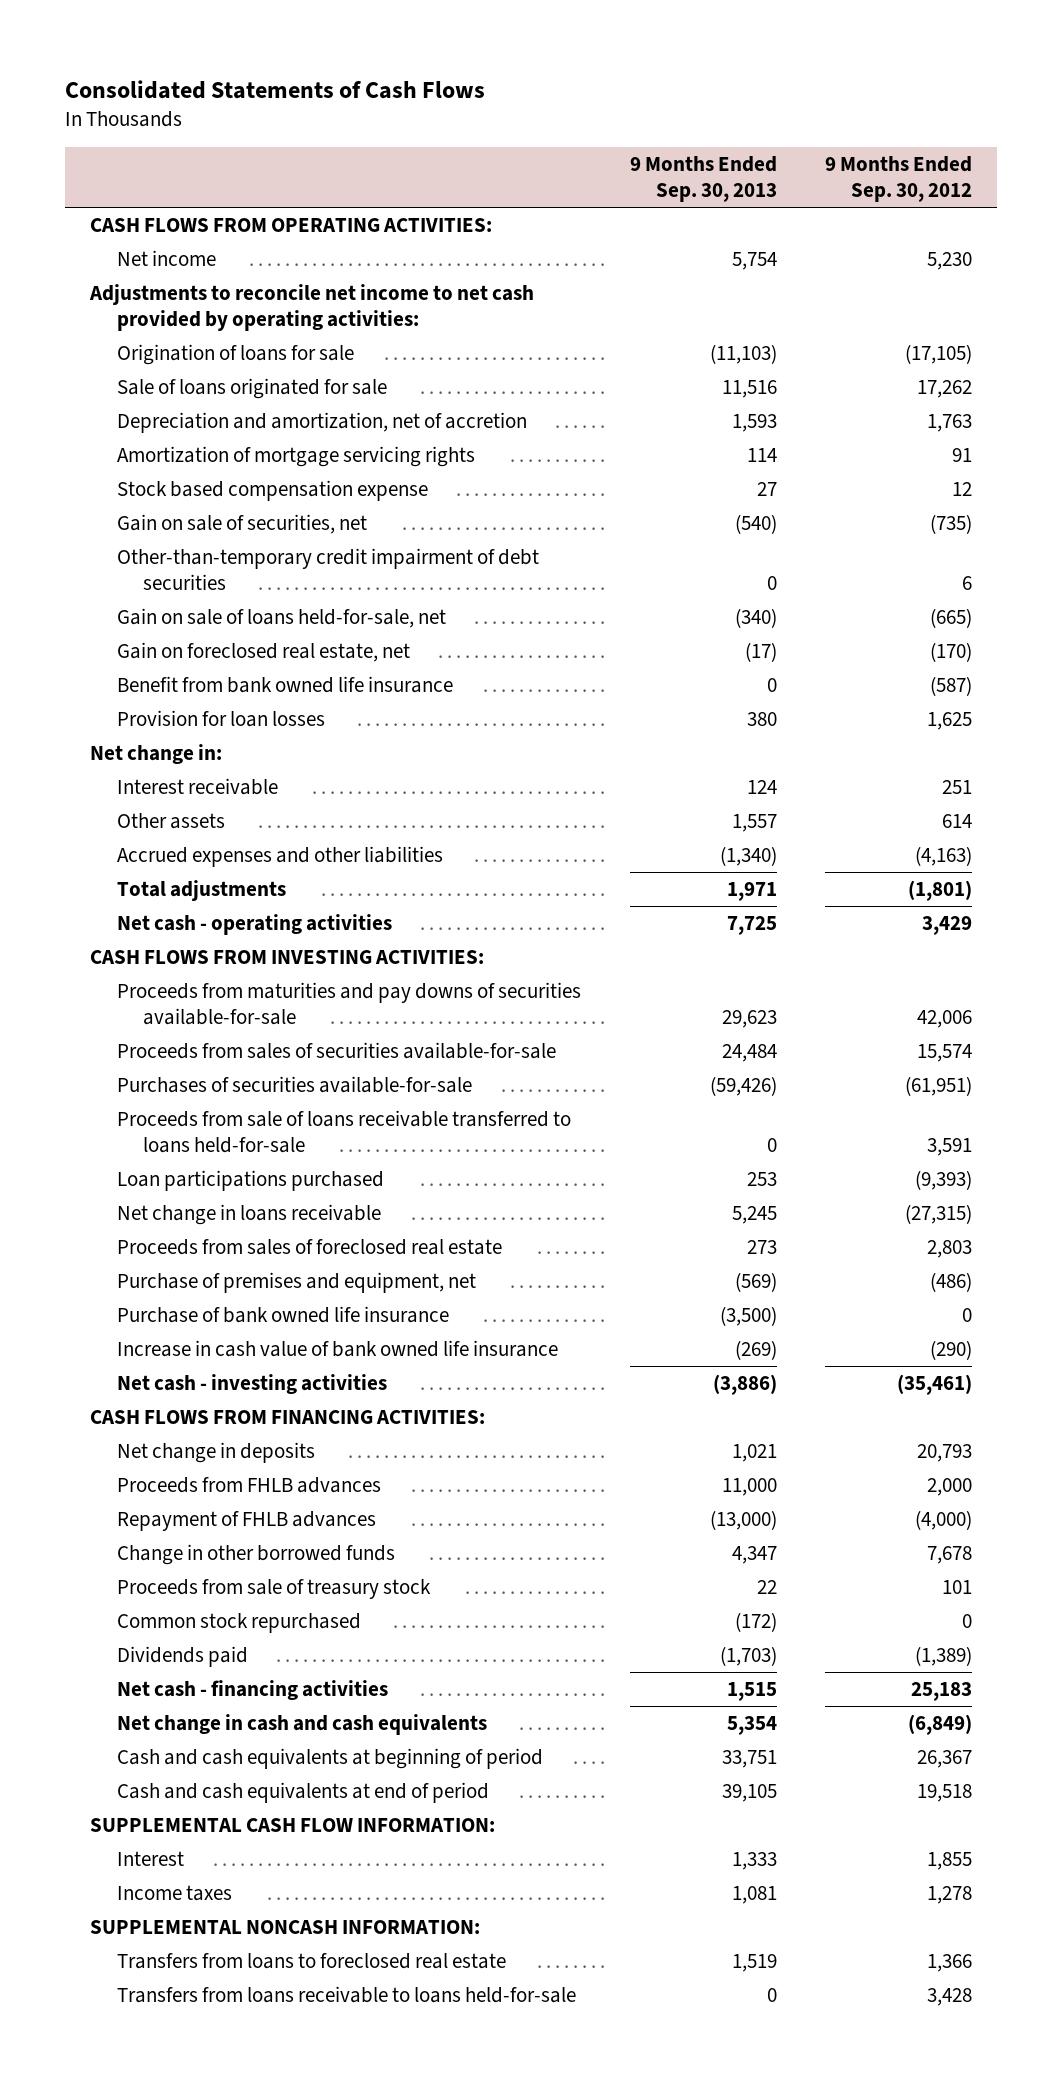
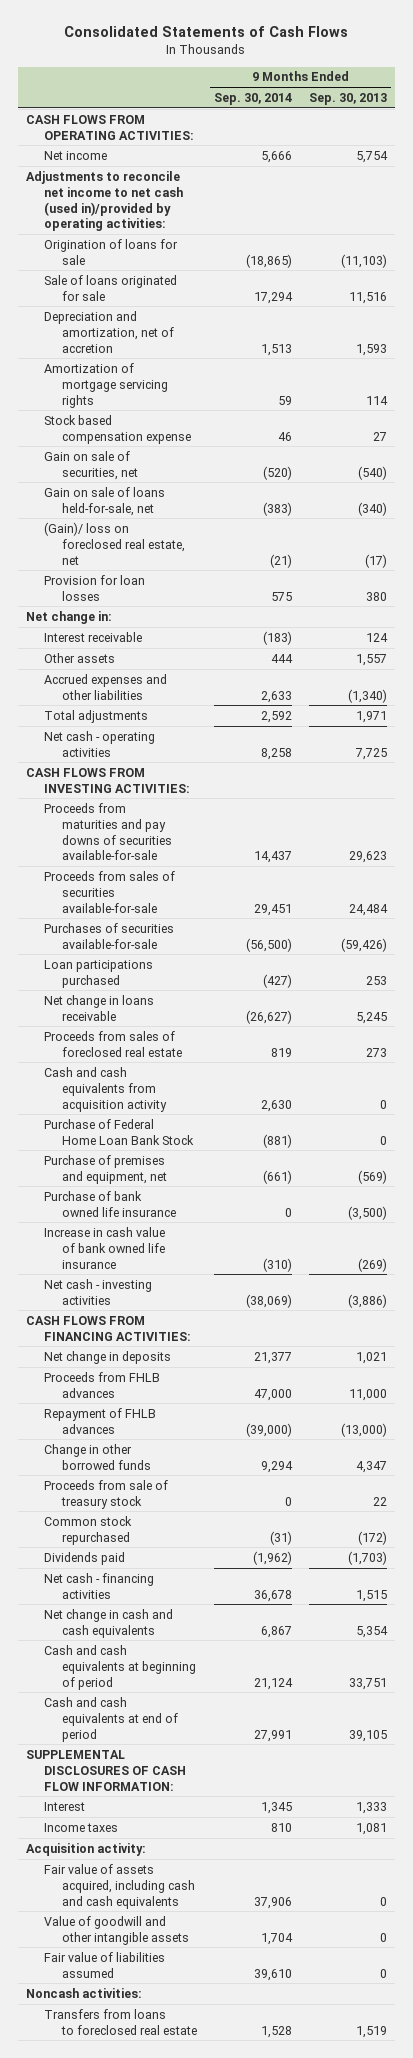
[825,156,973,203] 9 Months Ended Sep. 30, 2012 -> none
none -> [214,92,293,105] Sep. 30, 2014
[88,284,534,331] Adjustments to reconcile net income to net cash provided by operating activities: -> [25,170,184,232] Adjustments to reconcile net income to net cash (used in)/provided by operating activities:
[116,548,539,590] Other-than-temporary credit impairment of debt securities -> none
[116,676,453,694] Benefit from bank owned life insurance -> none
[116,642,410,663] Gain on foreclosed real estate, net -> [44,521,186,565] (Gain)/ loss on foreclosed real estate, net
[116,1110,571,1153] Proceeds from sale of loans receivable transferred to loans held-for-sale -> none
none -> [44,1066,168,1112] Cash and cash equivalents from acquisition activity
none -> [44,1118,195,1145] Purchase of Federal Home Loan Bank Stock
[89,1818,495,1833] SUPPLEMENTAL CASH FLOW INFORMATION: -> [25,1749,187,1791] SUPPLEMENTAL DISCLOSURES OF CASH FLOW INFORMATION:
none -> [25,1842,146,1856] Acquisition activity:
none -> [44,1863,196,1909] Fair value of assets acquired, including cash and cash equivalents
none -> [44,1915,190,1945] Value of goodwill and other intangible assets
none -> [44,1951,166,1978] Fair value of liabilities assumed
[89,1920,480,1935] SUPPLEMENTAL NONCASH INFORMATION: -> [25,1987,142,1998] Noncash activities:
[116,1986,576,2004] Transfers from loans receivable to loans held-for-sale -> none

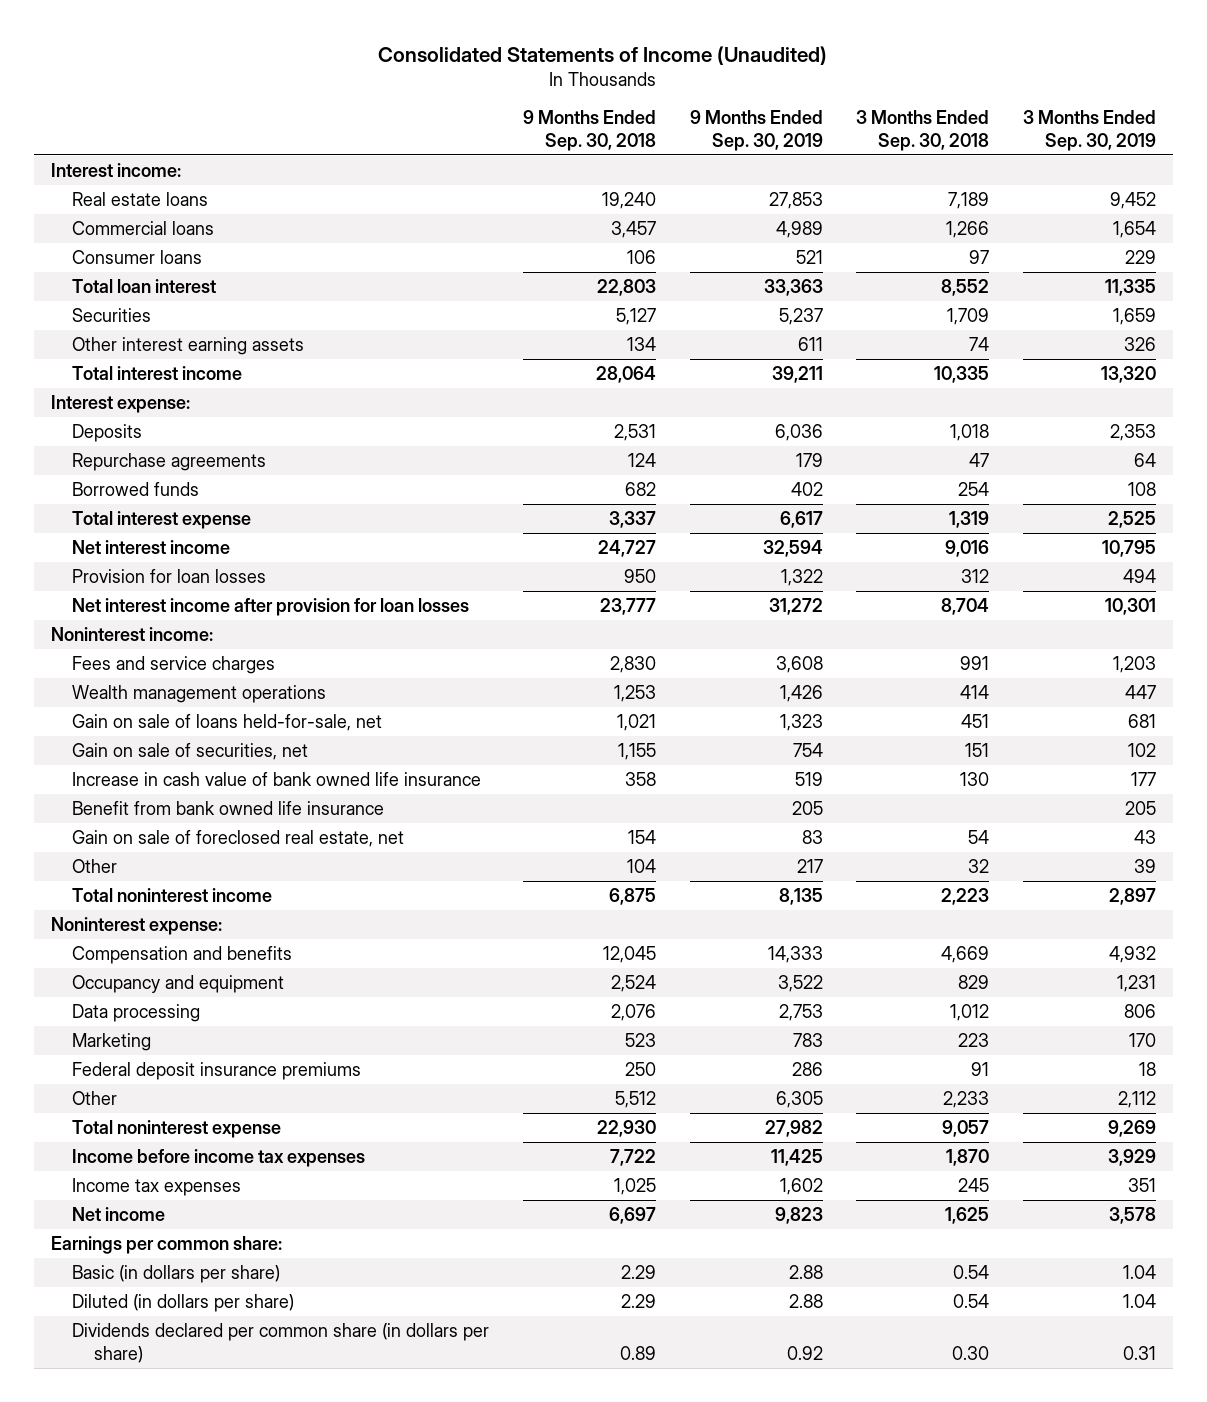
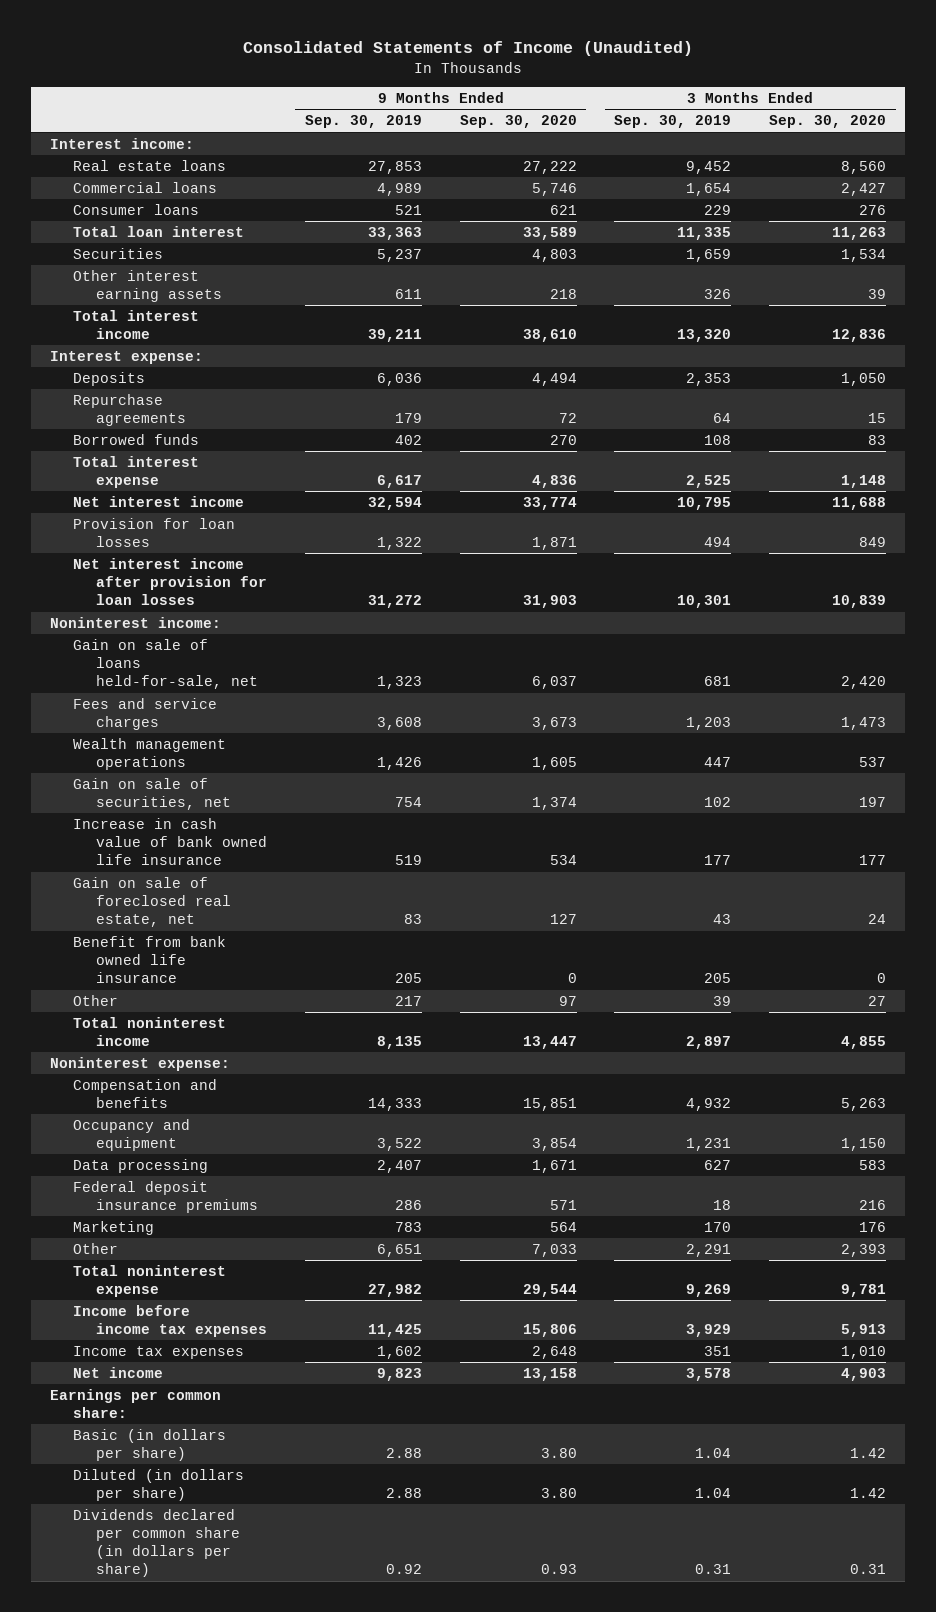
[522,110,656,152] 9 Months Ended Sep. 30, 2018 -> none
[856,110,990,152] 3 Months Ended Sep. 30, 2018 -> none
none -> [459,115,577,129] Sep. 30, 2020
none -> [769,115,887,129] Sep. 30, 2020
[72,713,383,731] Gain on sale of loans held-for-sale, net -> [73,638,258,690] Gain on sale of loans held-for-sale, net
[72,800,385,815] Benefit from bank owned life insurance -> [73,935,227,984] Benefit from bank owned life insurance
[778,1003,823,1021] 2,753 -> [376,1159,422,1173] 2,407
[1123,1003,1156,1018] 806 -> [704,1159,732,1170] 627
[72,1032,152,1051] Marketing -> [73,1220,155,1235] Marketing
[775,1090,823,1108] 6,305 -> [376,1243,422,1257] 6,651
[1117,1090,1156,1108] 2,112 -> [686,1243,732,1257] 2,291

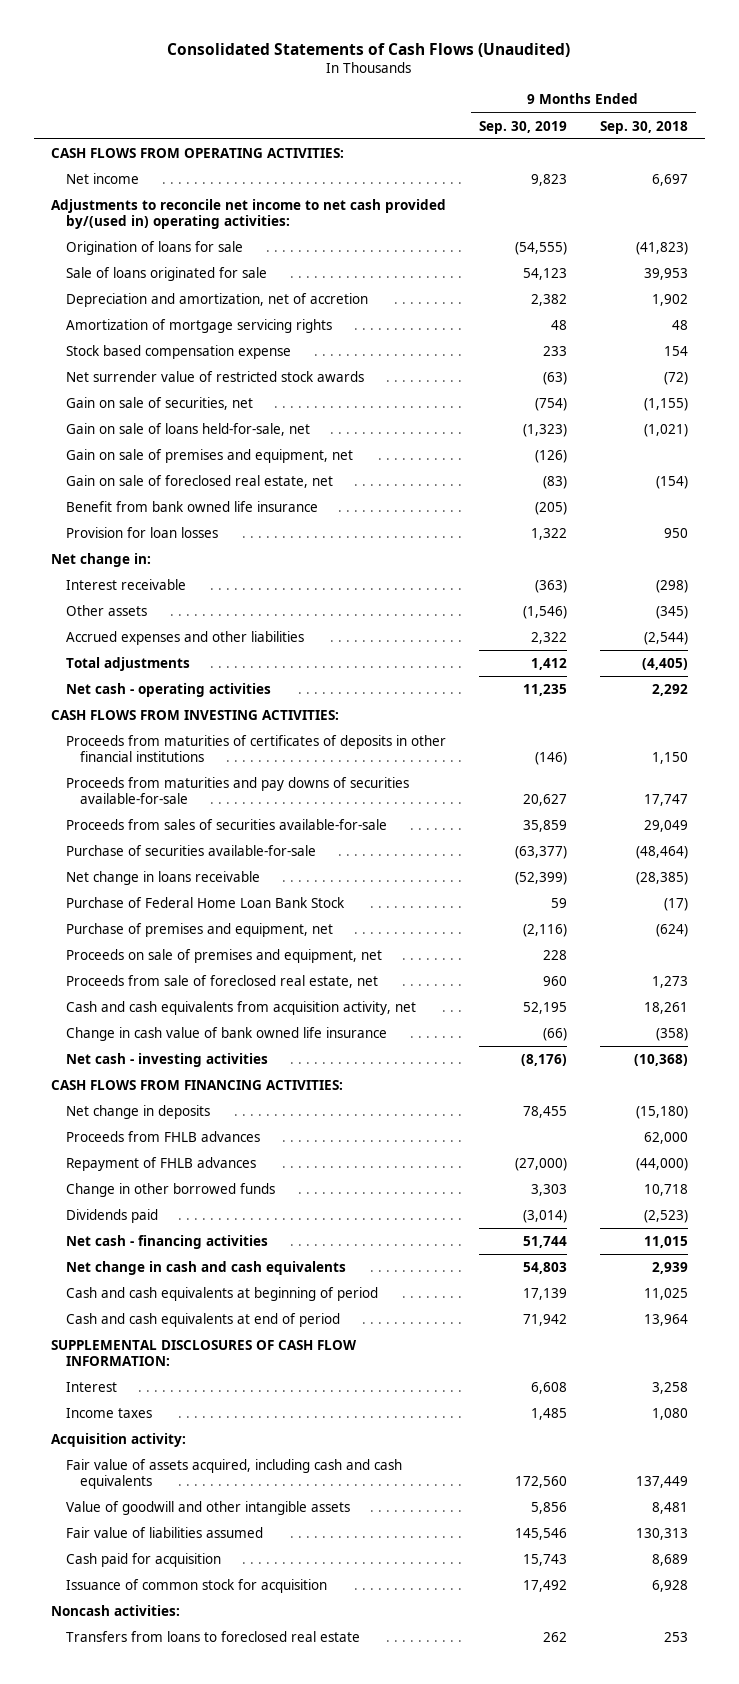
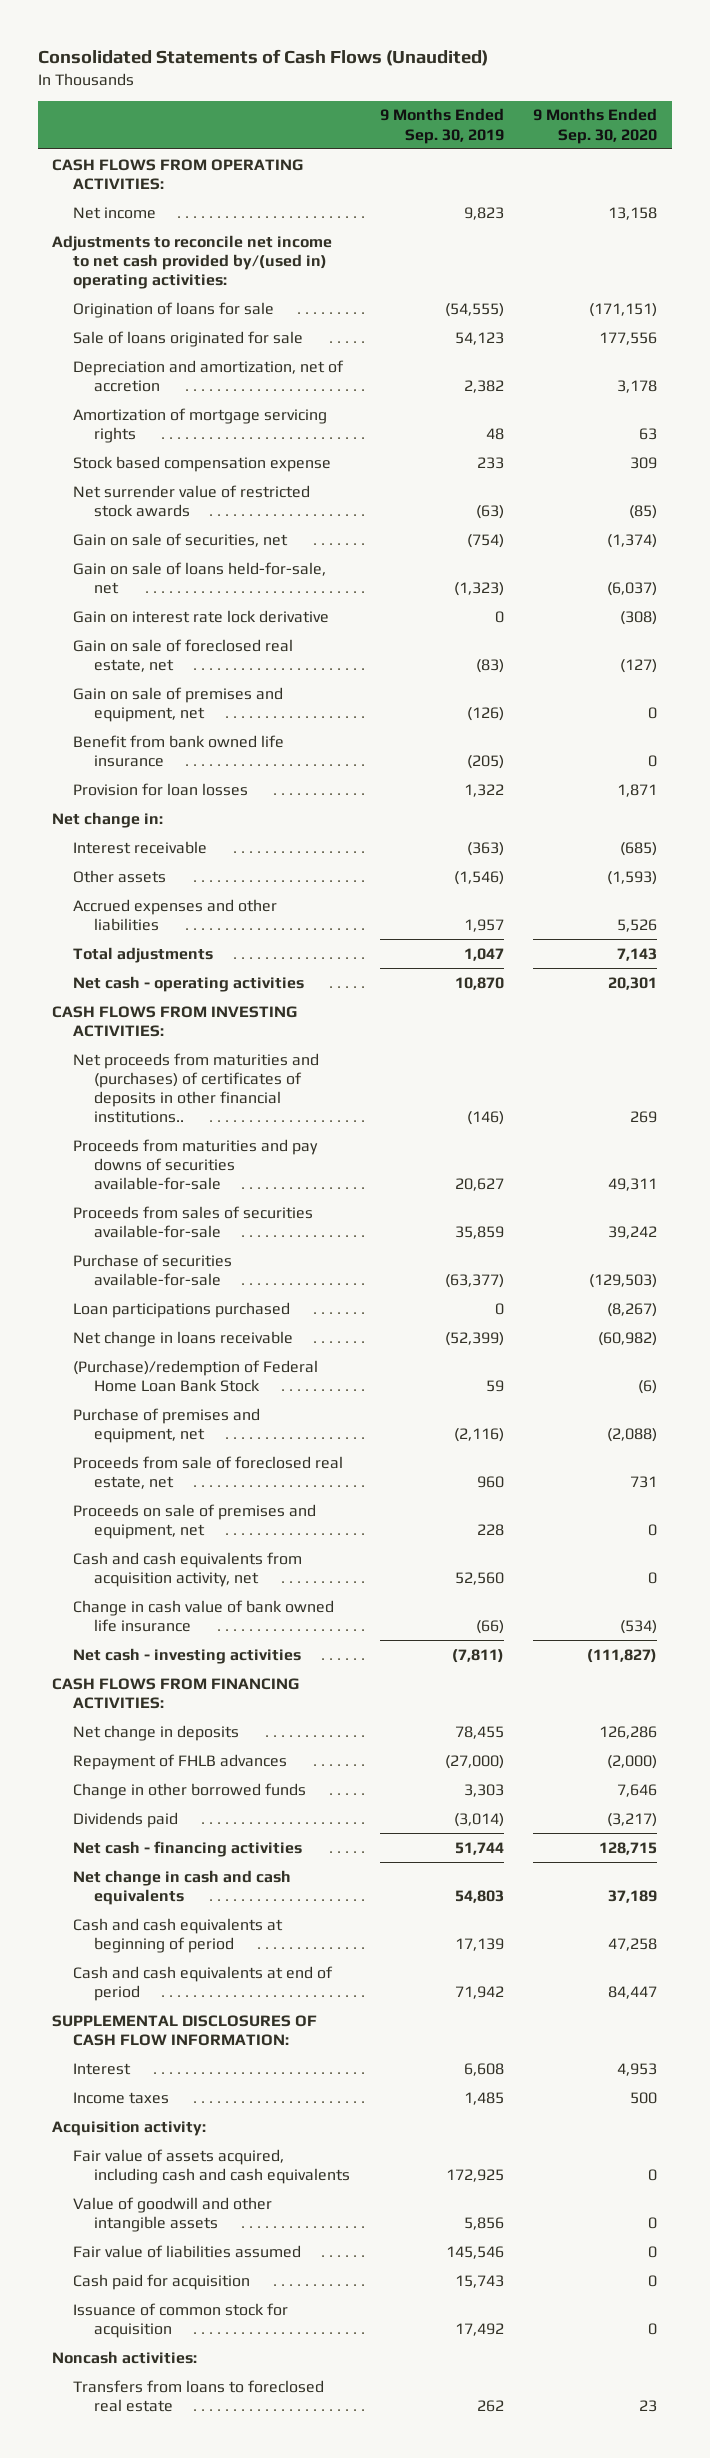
[599,120,688,134] Sep. 30, 2018 -> none
none -> [533,108,658,144] 9 Months Ended Sep. 30, 2020
none -> [73,609,330,623] Gain on interest rate lock derivative
[65,448,353,463] Gain on sale of premises and equipment, net -> [73,686,284,722] Gain on sale of premises and equipment, net
[530,631,567,644] 2,322 -> [463,918,504,932] 1,957
[530,657,567,670] 1,412 -> [463,947,504,961] 1,047
[522,683,567,696] 11,235 -> [454,976,504,990] 10,870
[65,734,446,762] Proceeds from maturities of certificates of deposits in other financial institutions -> [73,1052,320,1124] Net proceeds from maturities and (purchases) of certificates of deposits in other financial institutions..
none -> [73,1301,291,1318] Loan participations purchased
[65,896,345,908] Purchase of Federal Home Loan Bank Stock -> [73,1359,319,1392] (Purchase)/redemption of Federal Home Loan Bank Stock
[65,948,382,963] Proceeds on sale of premises and equipment, net -> [73,1503,317,1539] Proceeds on sale of premises and equipment, net
[522,1001,567,1014] 52,195 -> [454,1571,504,1585] 52,560
[520,1053,567,1066] (8,176) -> [451,1648,504,1663] (7,811)
[65,1130,260,1142] Proceeds from FHLB advances -> none
[514,1475,567,1488] 172,560 -> [445,2168,504,2182] 172,925

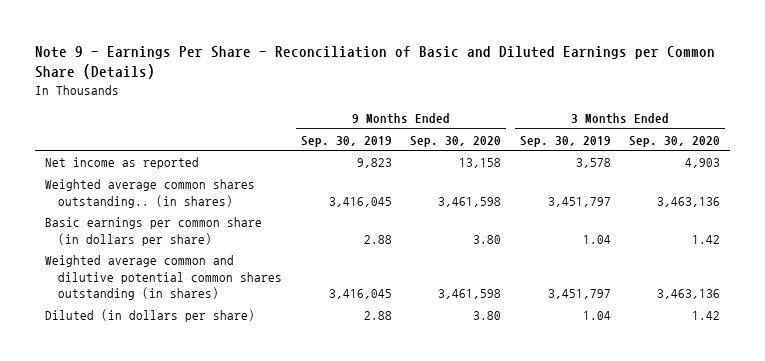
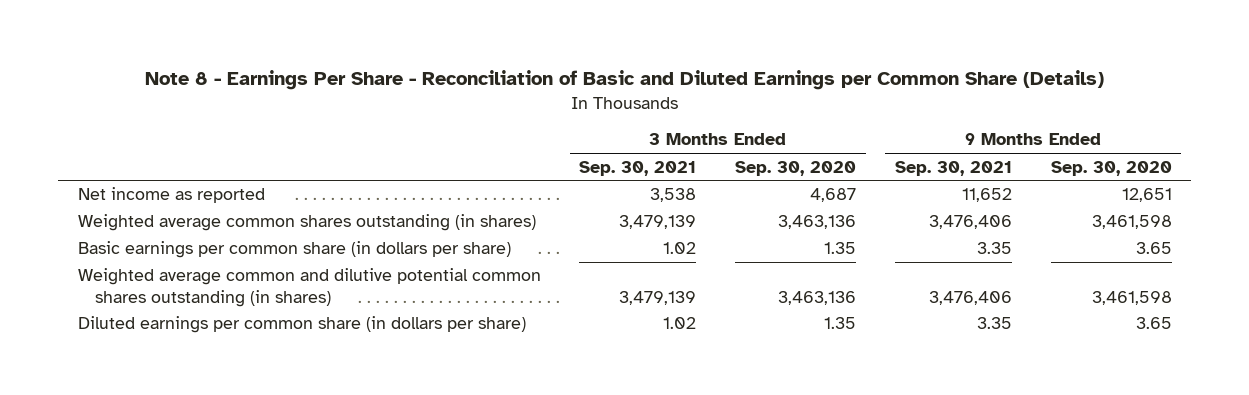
[35,45,716,80] Note 9 - Earnings Per Share - Reconciliation of Basic and Diluted Earnings per Common Share (Details) -> [144,70,1104,91] Note 8 - Earnings Per Share - Reconciliation of Basic and Diluted Earnings per Common Share (Details)
[300,135,392,147] Sep. 30, 2019 -> none
[519,135,611,147] Sep. 30, 2019 -> none
none -> [579,160,697,176] Sep. 30, 2021
none -> [894,160,1012,176] Sep. 30, 2021
[459,157,502,168] 13,158 -> [1121,188,1172,203] 12,651
[685,157,721,168] 4,903 -> [810,188,857,203] 4,687
[44,178,255,208] Weighted average common shares outstanding.. (in shares) -> [77,214,536,232] Weighted average common shares outstanding (in shares)
[473,234,502,244] 3.80 -> [1135,242,1172,255] 3.65
[692,234,721,244] 1.42 -> [824,242,857,255] 1.35
[44,308,255,322] Diluted (in dollars per share) -> [77,316,526,334] Diluted earnings per common share (in dollars per share)
[473,310,502,320] 3.80 -> [1135,317,1172,330] 3.65
[692,310,721,320] 1.42 -> [824,317,857,330] 1.35

